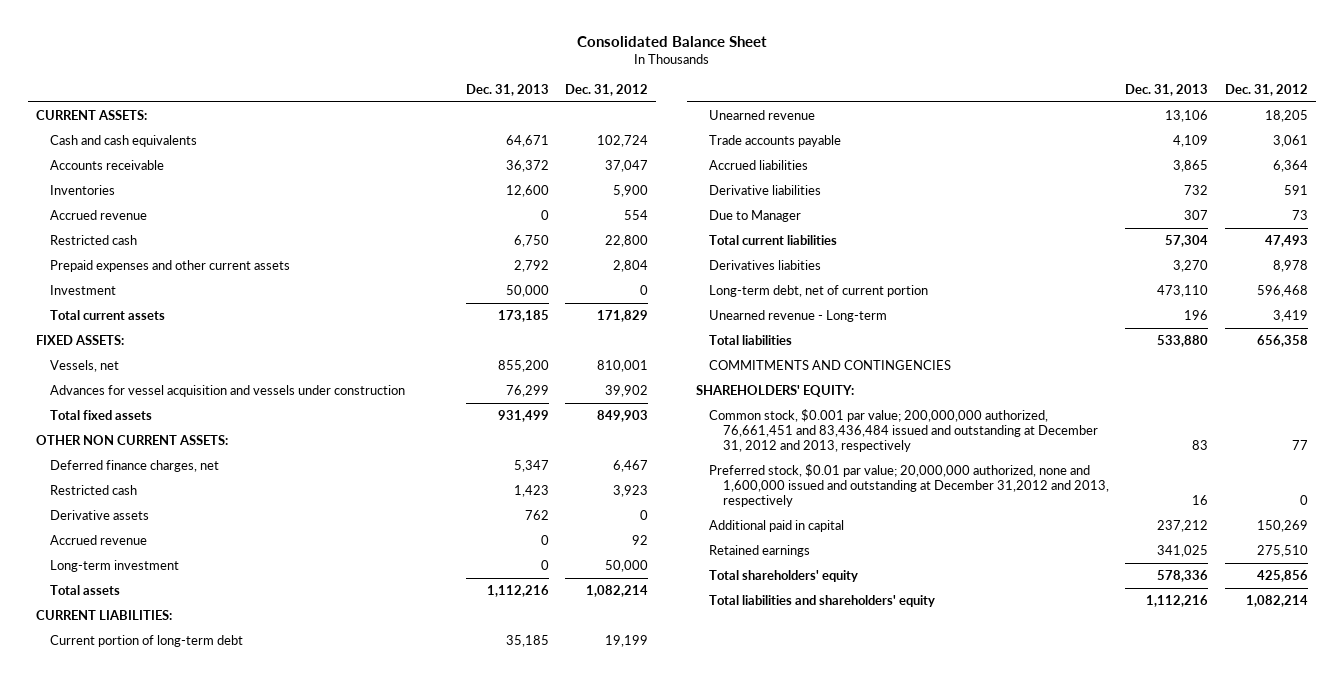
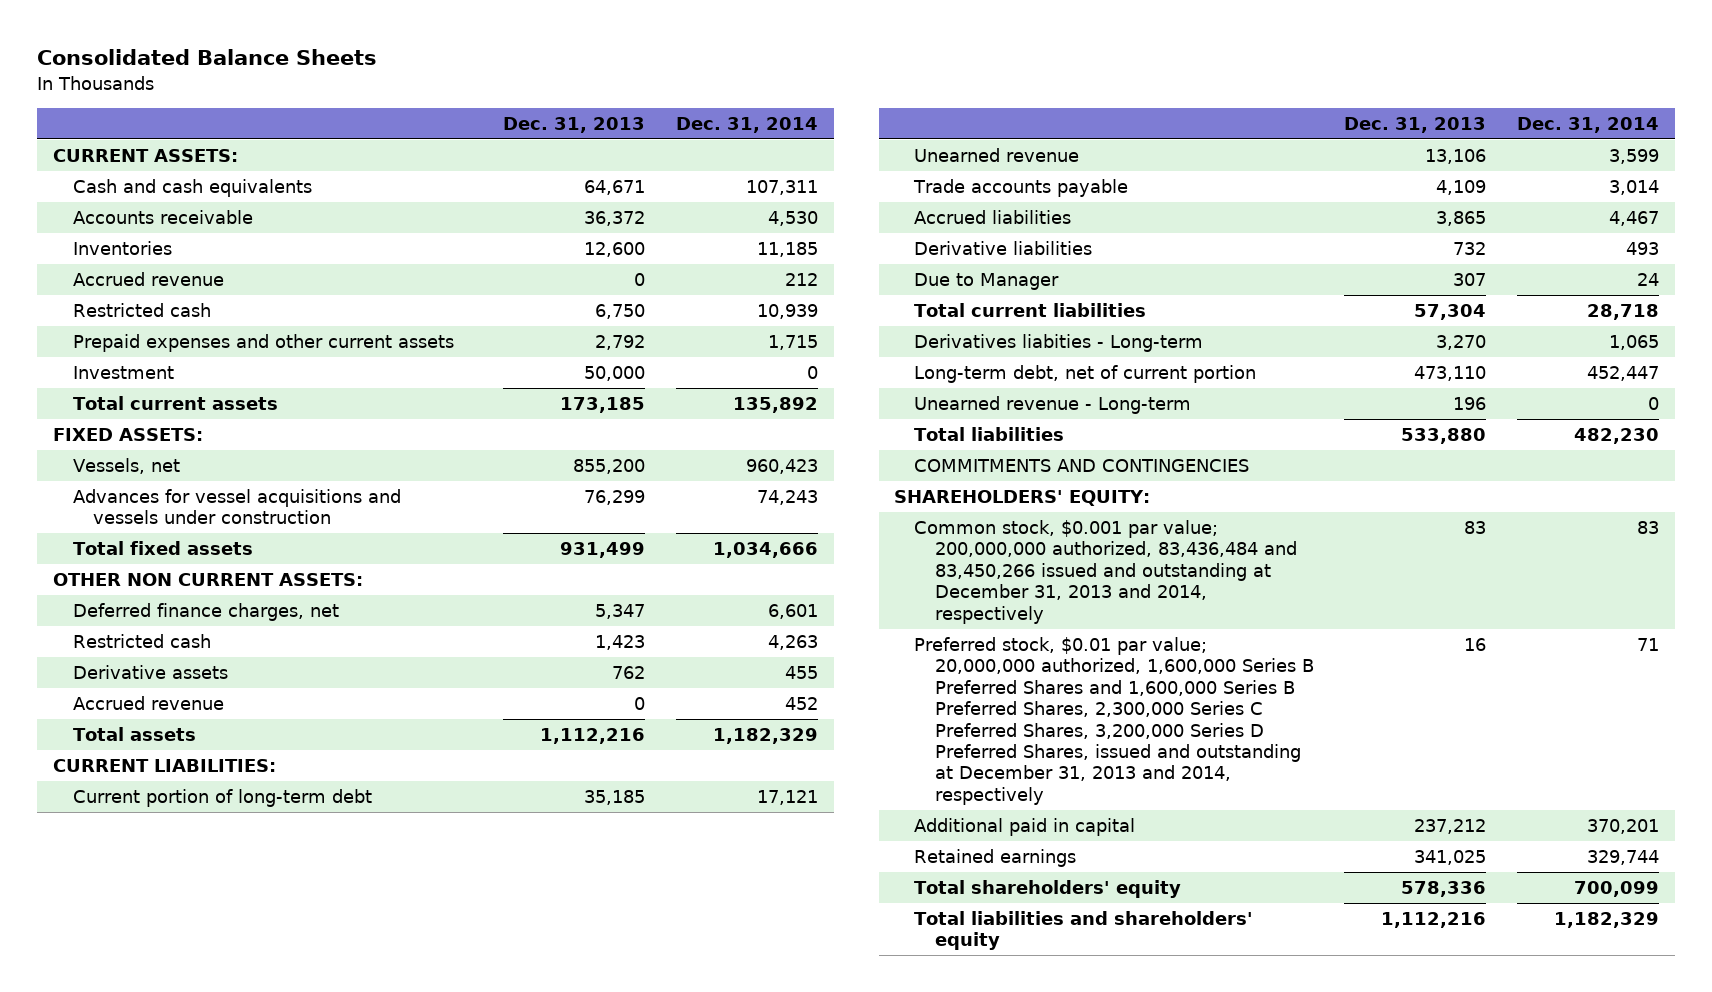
[576,36,767,48] Consolidated Balance Sheet -> [37,49,378,66] Consolidated Balance Sheets
[564,83,648,96] Dec. 31, 2012 -> none
none -> [676,116,819,133] Dec. 31, 2014
[49,384,405,397] Advances for vessel acquisition and vessels under construction -> [73,489,402,525] Advances for vessel acquisitions and vessels under construction
[49,559,179,572] Long-term investment -> none
[709,259,822,270] Derivatives liabities -> [914,334,1204,353] Derivatives liabities - Long-term
[709,408,1098,453] Common stock, $0.001 par value; 200,000,000 authorized, 76,661,451 and 83,436,484 issued and outstanding at December 31, 2012 and 2013, respectively -> [914,520,1297,624] Common stock, $0.001 par value; 200,000,000 authorized, 83,436,484 and 83,450,266 issued and outstanding at December 31, 2013 and 2014, respectively
[709,463,1109,508] Preferred stock, $0.01 par value; 20,000,000 authorized, none and 1,600,000 issued and outstanding at December 31,2012 and 2013, respectively -> [914,637,1314,805] Preferred stock, $0.01 par value; 20,000,000 authorized, 1,600,000 Series B Preferred Shares and 1,600,000 Series B Preferred Shares, 2,300,000 Series C Preferred Shares, 3,200,000 Series D Preferred Shares, issued and outstanding at December 31, 2013 and 2014, respectively

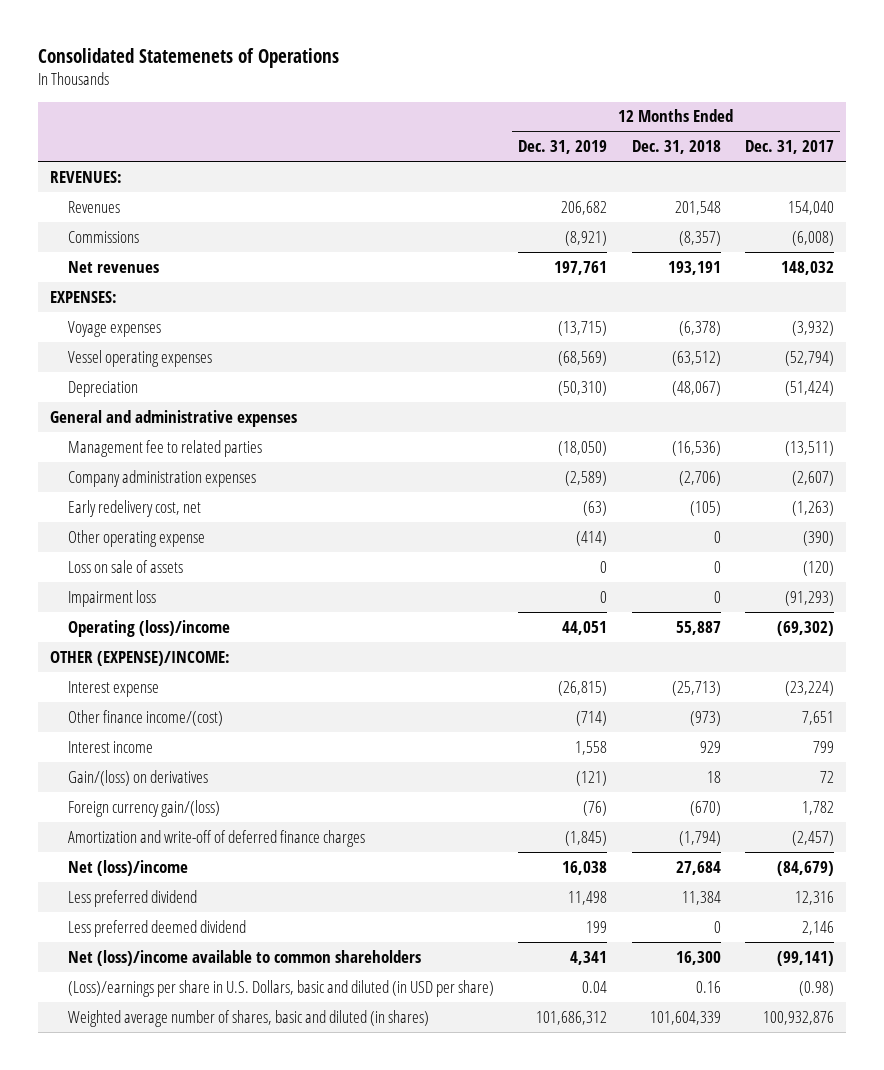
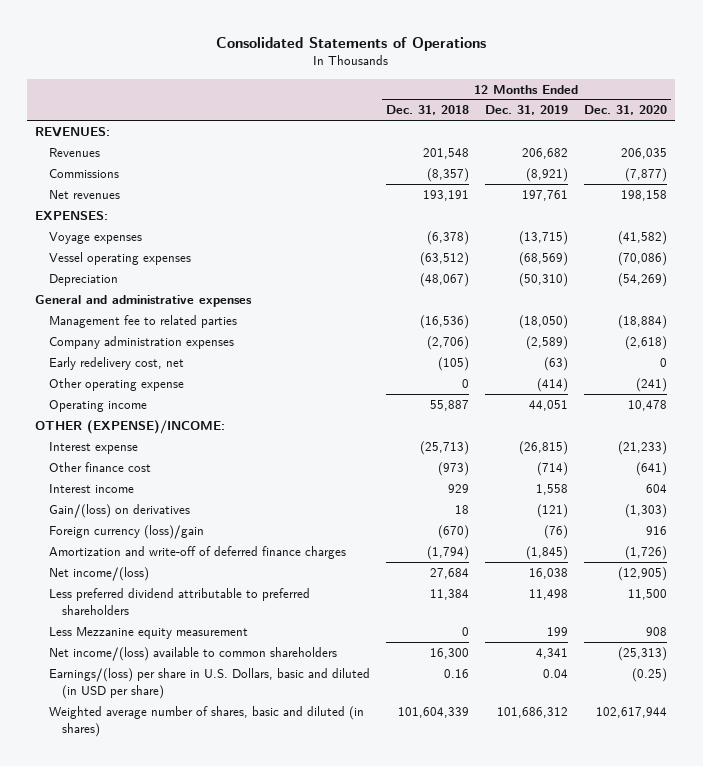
[37,48,339,69] Consolidated Statemenets of Operations -> [216,36,487,51] Consolidated Statements of Operations
[744,139,834,154] Dec. 31, 2017 -> none
none -> [584,105,668,116] Dec. 31, 2020
[68,559,184,573] Loss on sale of assets -> none
[68,589,157,607] Impairment loss -> none
[68,619,231,637] Operating (loss)/income -> [48,399,147,412] Operating income
[68,709,224,726] Other finance income/(cost) -> [48,461,151,472] Other finance cost
[68,799,221,817] Foreign currency gain/(loss) -> [48,524,204,539] Foreign currency (loss)/gain
[68,859,189,876] Net (loss)/income -> [48,566,149,581] Net income/(loss)
[68,889,198,907] Less preferred dividend -> [48,587,310,615] Less preferred dividend attributable to preferred shareholders
[68,919,247,937] Less preferred deemed dividend -> [48,626,248,639] Less Mezzanine equity measurement
[68,949,422,966] Net (loss)/income available to common shareholders -> [48,646,337,661] Net income/(loss) available to common shareholders
[68,979,495,997] (Loss)/earnings per share in U.S. Dollars, basic and diluted (in USD per share) -> [48,667,370,699] Earnings/(loss) per share in U.S. Dollars, basic and diluted (in USD per share)

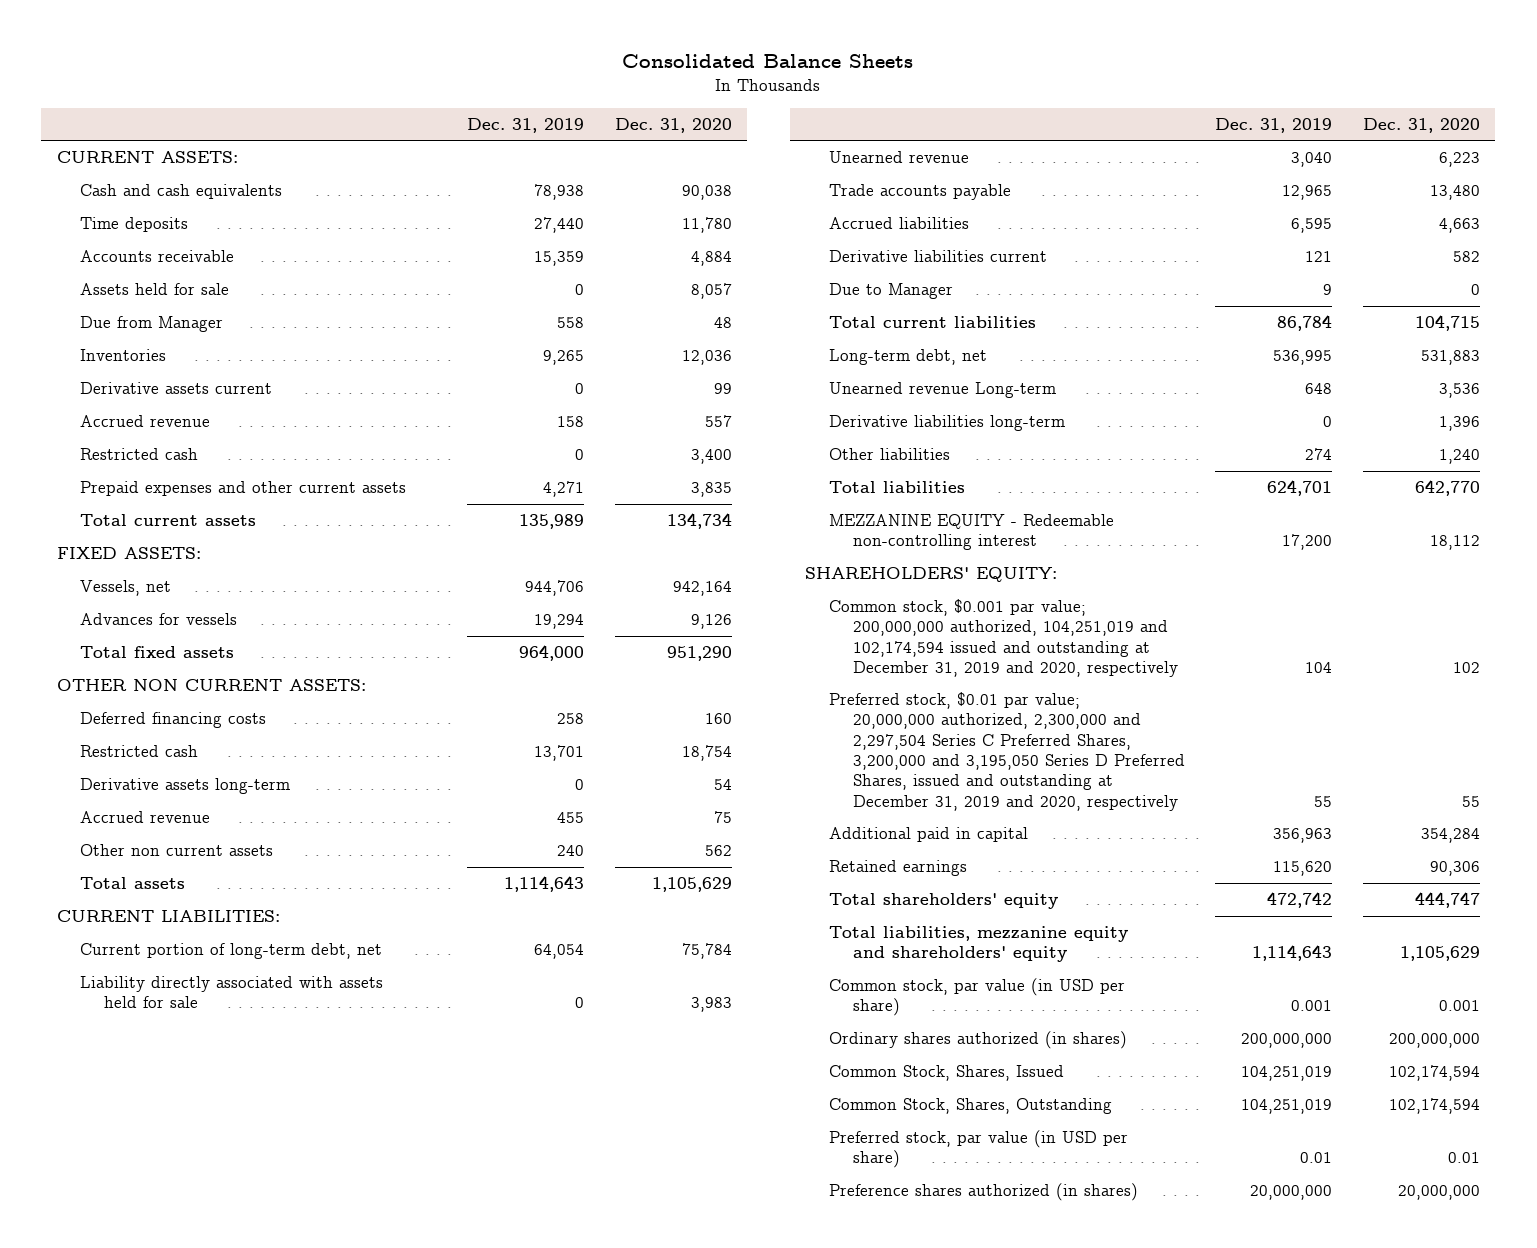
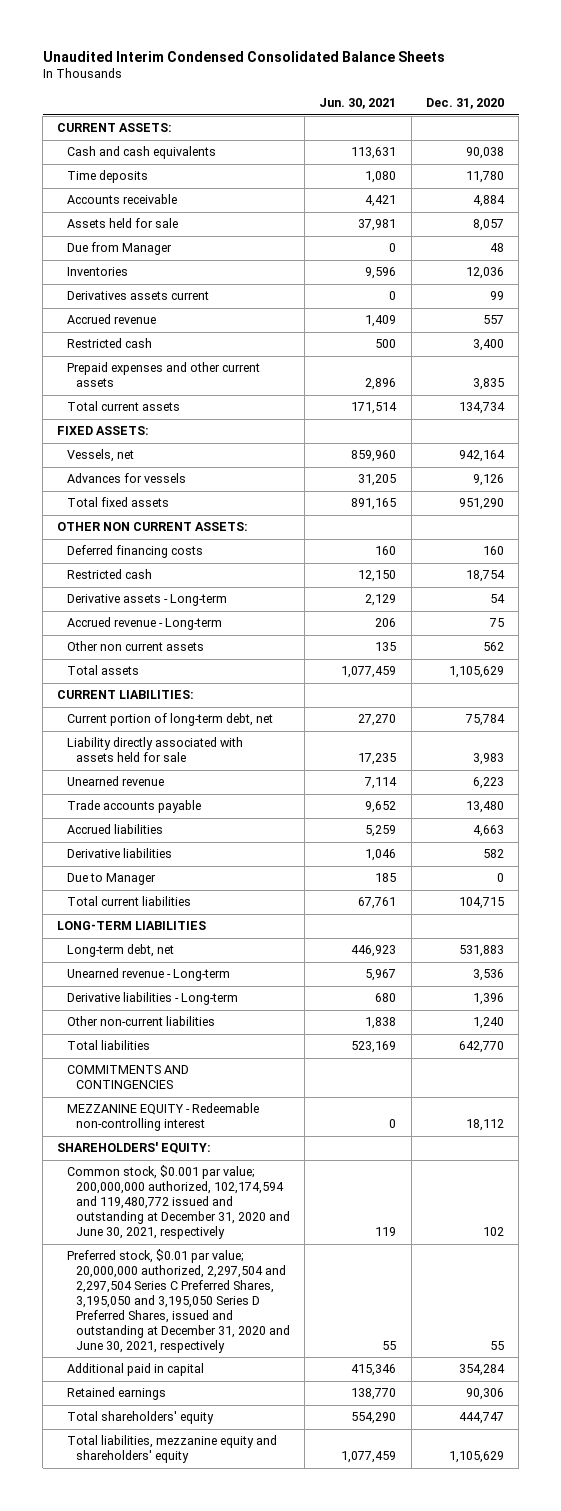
[622,53,914,68] Consolidated Balance Sheets -> [42,50,445,62] Unaudited Interim Condensed Consolidated Balance Sheets
[467,118,585,134] Dec. 31, 2019 -> none
none -> [319,98,397,110] Jun. 30, 2021
[80,382,273,395] Derivative assets current -> [66,291,209,301] Derivatives assets current
[80,778,291,795] Derivative assets long-term -> [66,594,227,607] Derivative assets - Long-term
[80,811,211,824] Accrued revenue -> [66,617,222,631] Accrued revenue - Long-term
[828,250,1047,263] Derivative liabilities current -> [66,848,172,859] Derivative liabilities
none -> [57,921,207,931] LONG-TERM LIABILITIES
[828,382,1056,399] Unearned revenue Long-term -> [66,968,230,982] Unearned revenue - Long-term
[828,415,1065,432] Derivative liabilities long-term -> [66,992,238,1006] Derivative liabilities - Long-term
[828,448,950,461] Other liabilities -> [66,1016,215,1027] Other non-current liabilities
none -> [66,1065,189,1090] COMMITMENTS AND CONTINGENCIES
[828,599,1178,678] Common stock, $0.001 par value; 200,000,000 authorized, 104,251,019 and 102,174,594 issued and outstanding at December 31, 2019 and 2020, respectively -> [66,1165,290,1239] Common stock, $0.001 par value; 200,000,000 authorized, 102,174,594 and 119,480,772 issued and outstanding at December 31, 2020 and June 30, 2021, respectively
[828,692,1185,811] Preferred stock, $0.01 par value; 20,000,000 authorized, 2,300,000 and 2,297,504 Series C Preferred Shares, 3,200,000 and 3,195,050 Series D Preferred Shares, issued and outstanding at December 31, 2019 and 2020, respectively -> [66,1249,290,1353] Preferred stock, $0.01 par value; 20,000,000 authorized, 2,297,504 and 2,297,504 Series C Preferred Shares, 3,195,050 and 3,195,050 Series D Preferred Shares, issued and outstanding at December 31, 2020 and June 30, 2021, respectively
[828,978,1125,1017] Common stock, par value (in USD per share) -> none
[828,1031,1127,1050] Ordinary shares authorized (in shares) -> none
[828,1065,1064,1082] Common Stock, Shares, Issued -> none
[828,1098,1112,1115] Common Stock, Shares, Outstanding -> none
[828,1130,1128,1169] Preferred stock, par value (in USD per share) -> none
[828,1183,1138,1202] Preference shares authorized (in shares) -> none

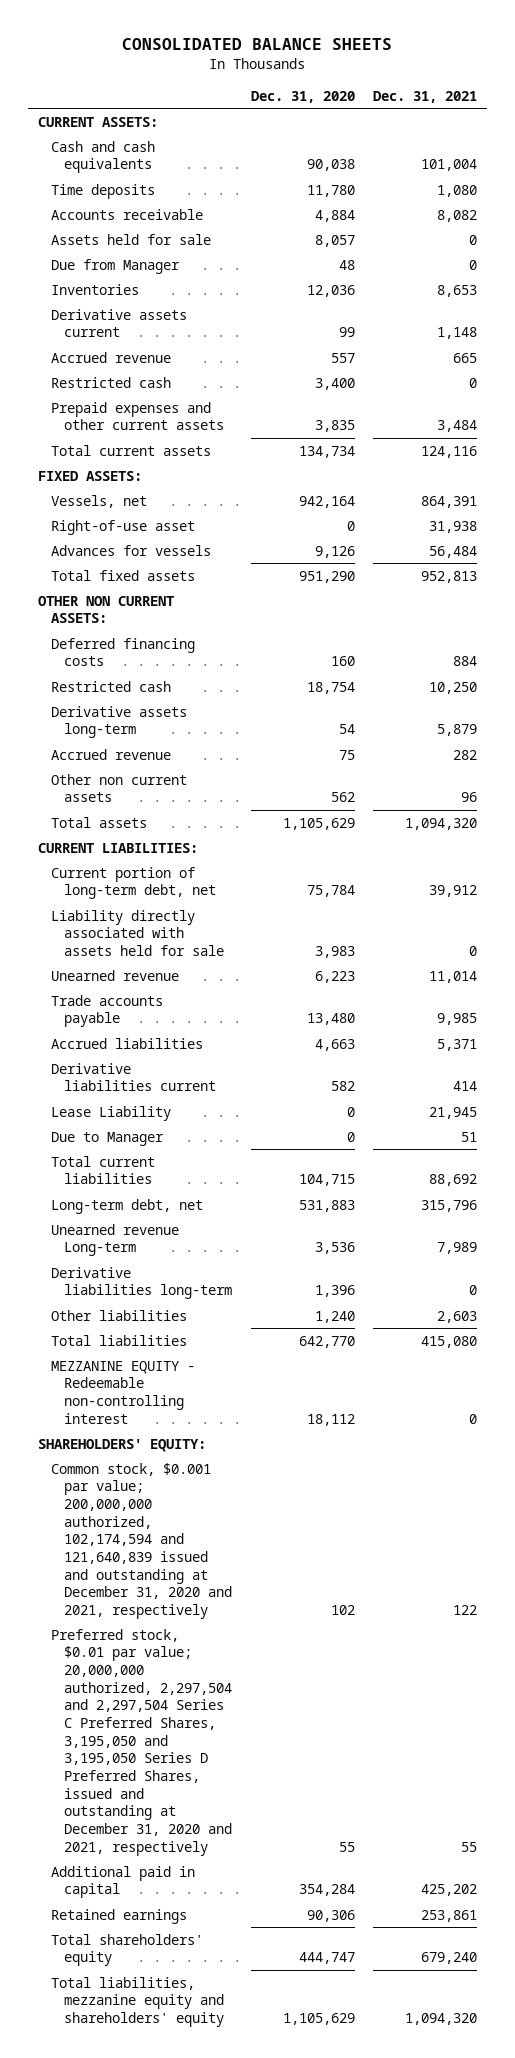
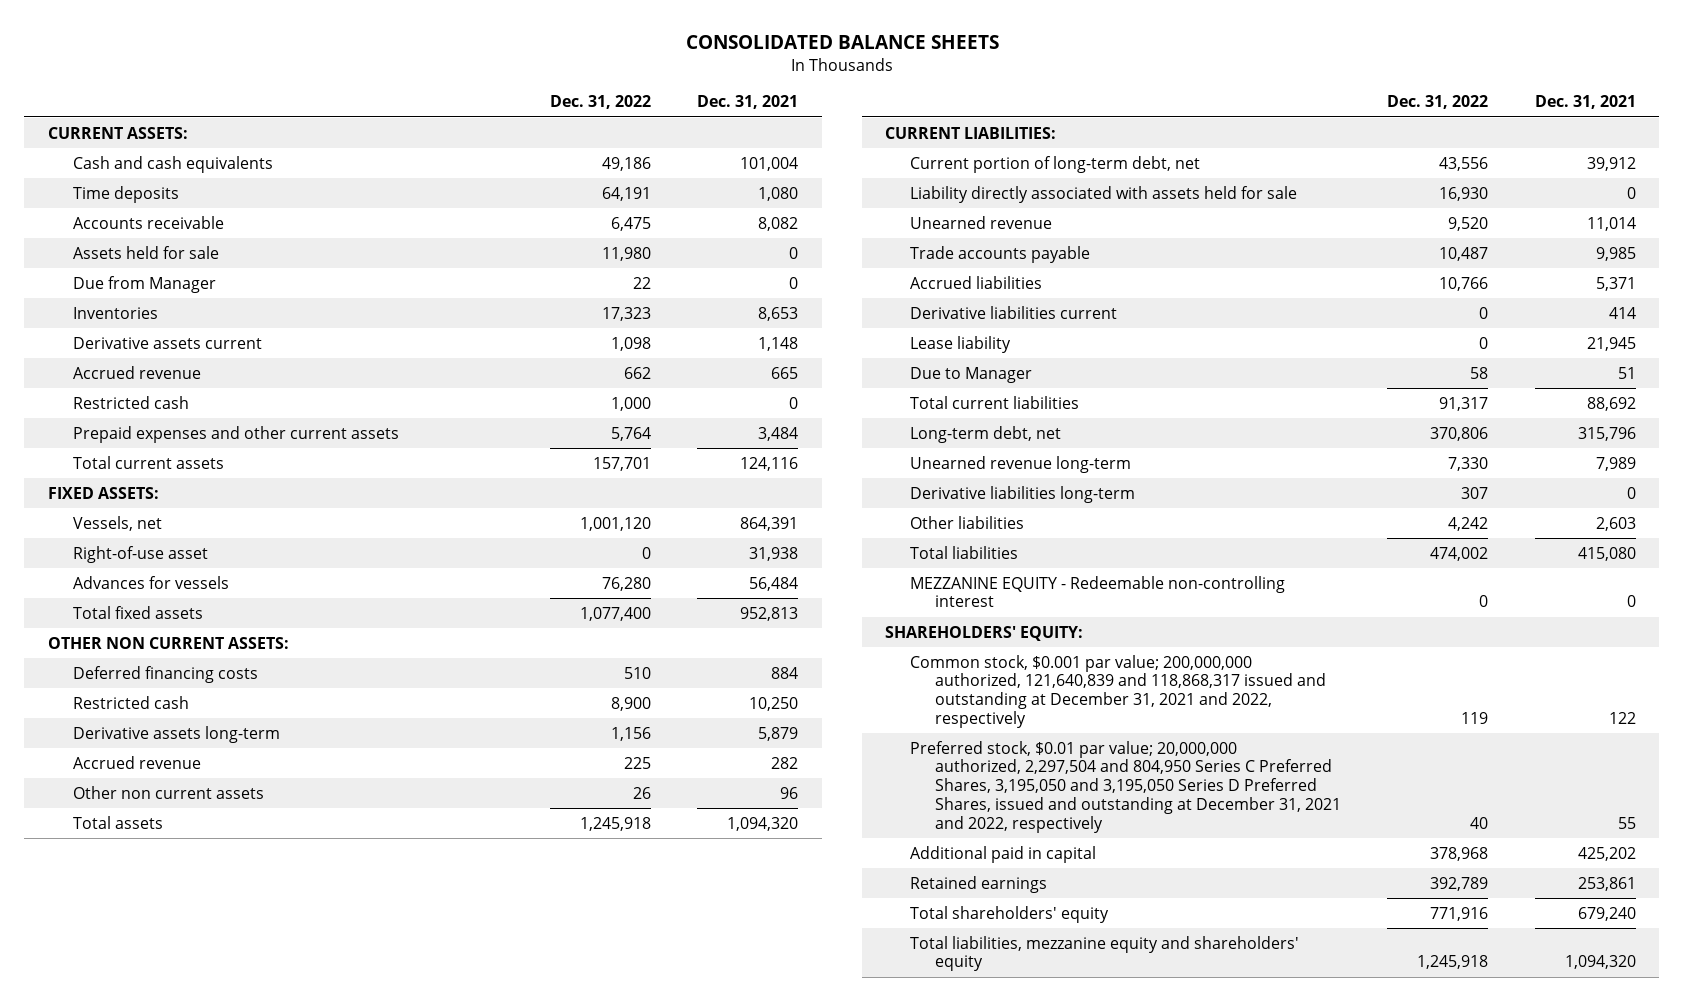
[250,90,355,103] Dec. 31, 2020 -> none
none -> [550,95,652,110] Dec. 31, 2022
[50,1105,171,1121] Lease Liability -> [909,335,1011,353] Lease liability
[50,1223,179,1257] Unearned revenue Long-term -> [909,455,1131,473] Unearned revenue long-term
[50,1462,232,1620] Common stock, $0.001 par value; 200,000,000 authorized, 102,174,594 and 121,640,839 issued and outstanding at December 31, 2020 and 2021, respectively -> [909,654,1327,728] Common stock, $0.001 par value; 200,000,000 authorized, 121,640,839 and 118,868,317 issued and outstanding at December 31, 2021 and 2022, respectively
[50,1628,232,1856] Preferred stock, $0.01 par value; 20,000,000 authorized, 2,297,504 and 2,297,504 Series C Preferred Shares, 3,195,050 and 3,195,050 Series D Preferred Shares, issued and outstanding at December 31, 2020 and 2021, respectively -> [909,740,1342,833] Preferred stock, $0.01 par value; 20,000,000 authorized, 2,297,504 and 804,950 Series C Preferred Shares, 3,195,050 and 3,195,050 Series D Preferred Shares, issued and outstanding at December 31, 2021 and 2022, respectively

